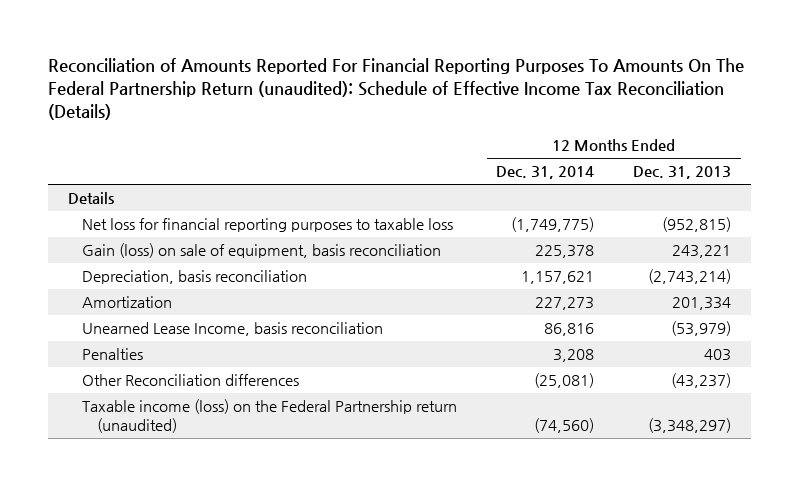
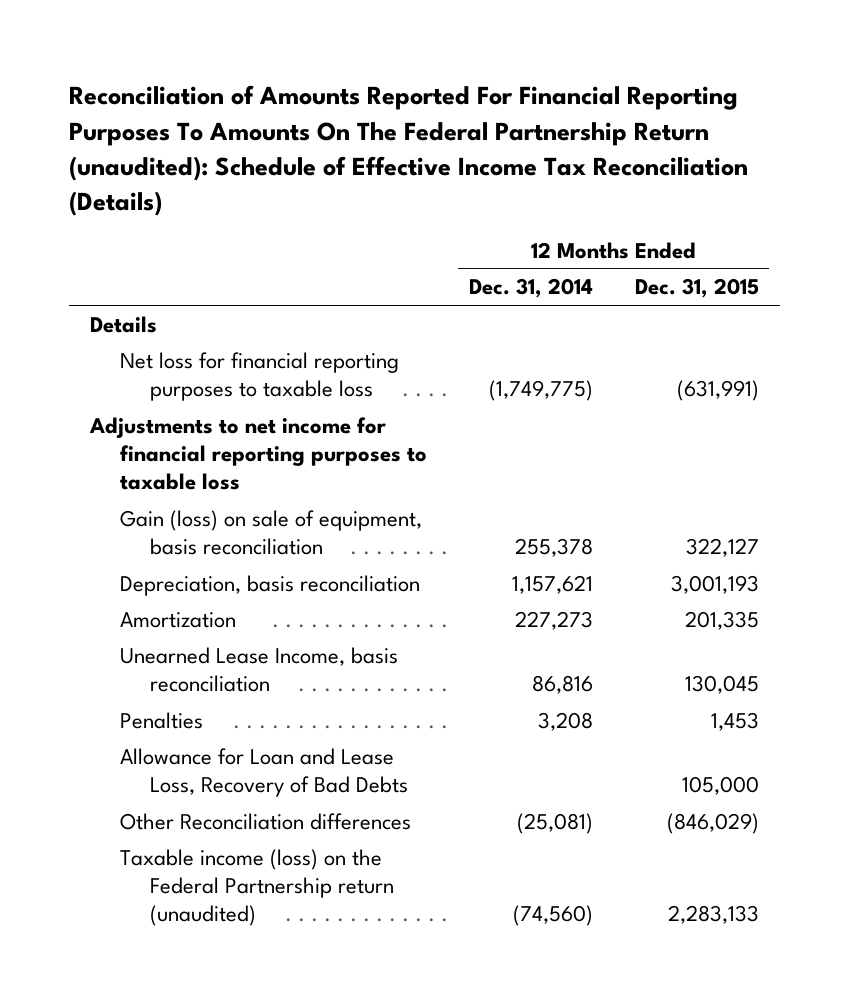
[633,166,732,180] Dec. 31, 2013 -> none
none -> [634,278,759,299] Dec. 31, 2015
none -> [89,416,427,491] Adjustments to net income for financial reporting purposes to taxable loss
[535,245,595,259] 225,378 -> [514,537,593,557] 255,378
none -> [119,747,408,797] Allowance for Loan and Lease Loss, Recovery of Bad Debts

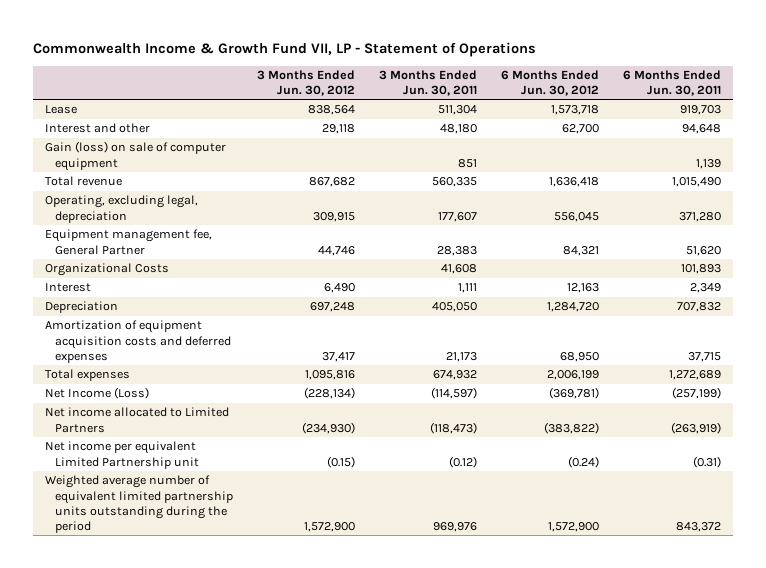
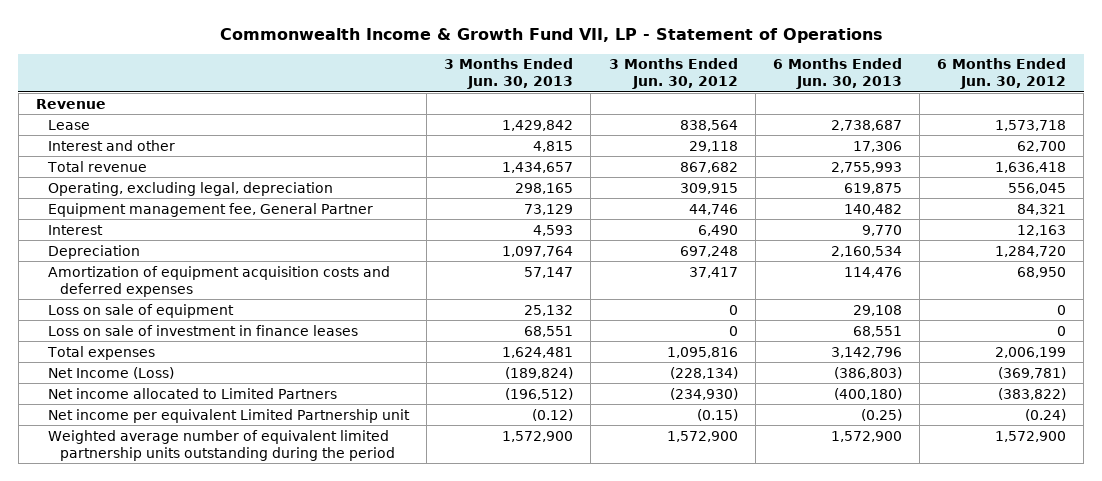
[379,69,478,97] 3 Months Ended Jun. 30, 2011 -> none
[622,69,721,97] 6 Months Ended Jun. 30, 2011 -> none
none -> [444,58,574,90] 3 Months Ended Jun. 30, 2013
none -> [772,58,902,90] 6 Months Ended Jun. 30, 2013
none -> [36,98,107,109] Revenue
[45,141,227,171] Gain (loss) on sale of computer equipment -> none
[45,263,170,277] Organizational Costs -> none
none -> [47,303,234,318] Loss on sale of equipment
none -> [47,324,358,336] Loss on sale of investment in finance leases

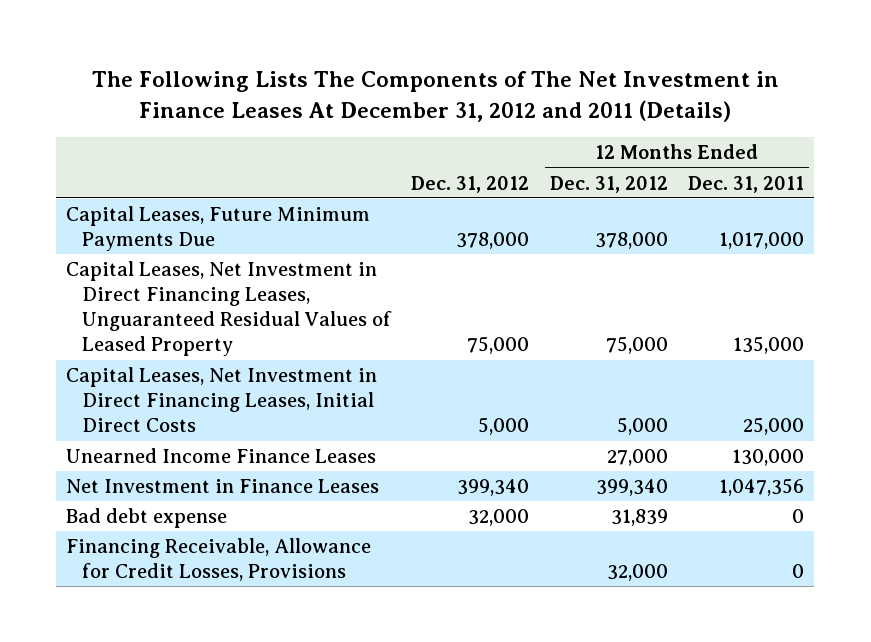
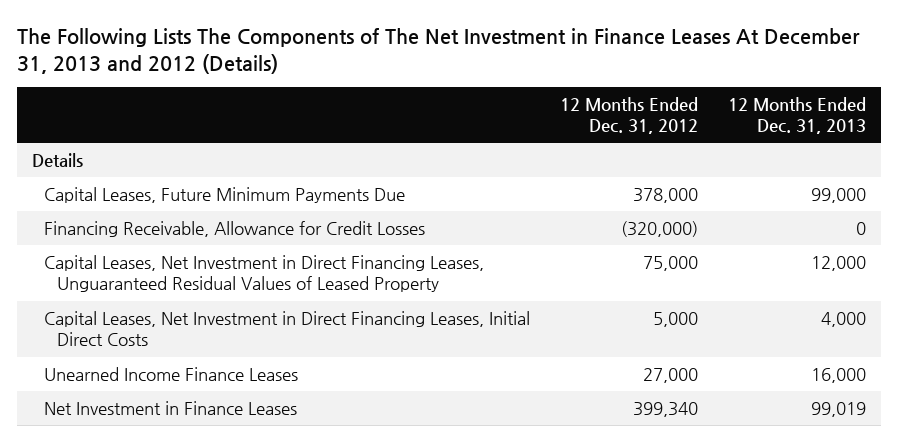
[92,70,780,122] The Following Lists The Components of The Net Investment in Finance Leases At December 31, 2012 and 2011 (Details) -> [16,28,860,74] The Following Lists The Components of The Net Investment in Finance Leases At December 31, 2013 and 2012 (Details)
[411,175,530,193] Dec. 31, 2012 -> none
[688,175,805,193] Dec. 31, 2011 -> none
none -> [728,96,867,135] 12 Months Ended Dec. 31, 2013
none -> [31,153,83,168] Details
none -> [44,221,426,238] Financing Receivable, Allowance for Credit Losses
[66,507,228,528] Bad debt expense -> none
[66,537,372,582] Financing Receivable, Allowance for Credit Losses, Provisions -> none

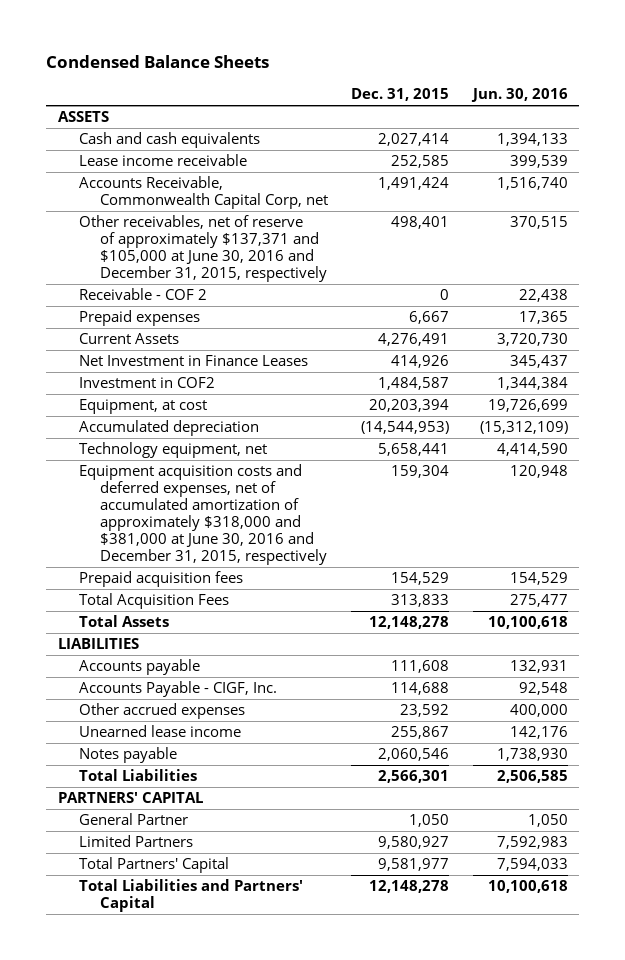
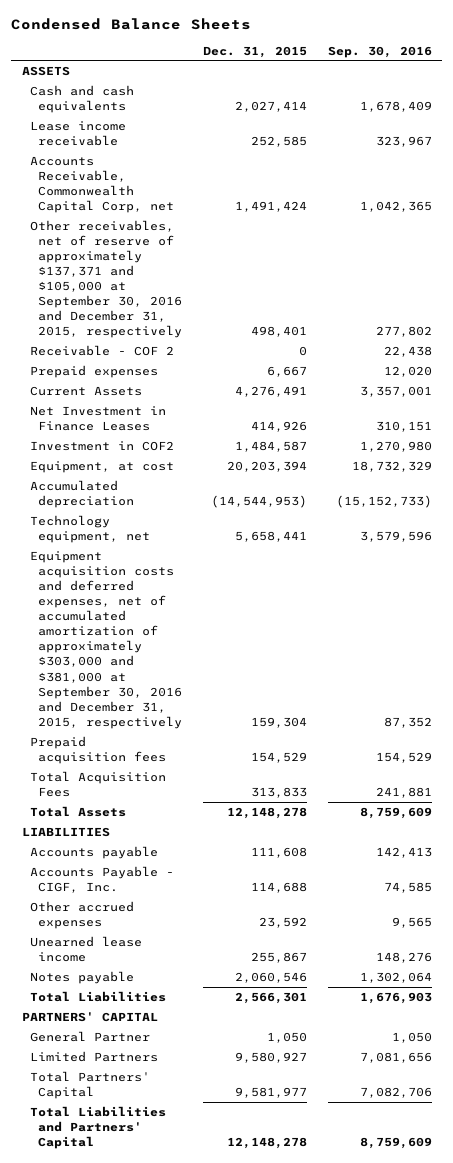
[470,87,568,102] Jun. 30, 2016 -> none
none -> [327,45,432,58] Sep. 30, 2016
[78,215,327,283] Other receivables, net of reserve of approximately $137,371 and $105,000 at June 30, 2016 and December 31, 2015, respectively -> [29,219,183,339] Other receivables, net of reserve of approximately $137,371 and $105,000 at September 30, 2016 and December 31, 2015, respectively
[78,464,327,566] Equipment acquisition costs and deferred expenses, net of accumulated amortization of approximately $318,000 and $381,000 at June 30, 2016 and December 31, 2015, respectively -> [29,550,183,729] Equipment acquisition costs and deferred expenses, net of accumulated amortization of approximately $303,000 and $381,000 at September 30, 2016 and December 31, 2015, respectively

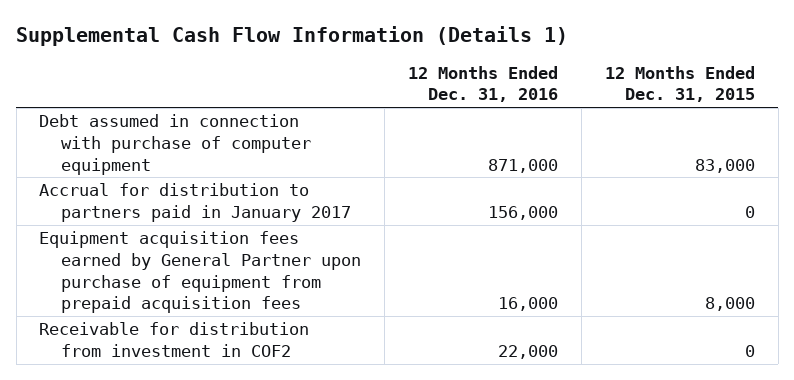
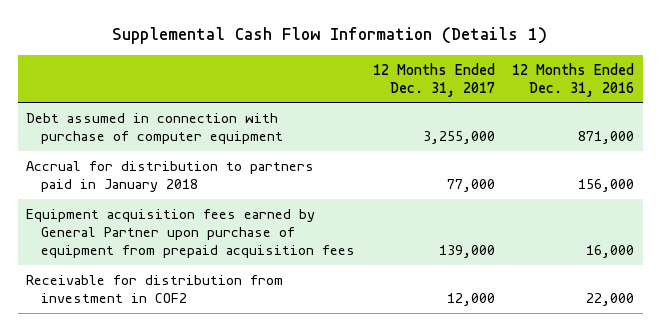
[604,65,755,103] 12 Months Ended Dec. 31, 2015 -> none
none -> [372,62,495,97] 12 Months Ended Dec. 31, 2017
[39,183,352,222] Accrual for distribution to partners paid in January 2017 -> [26,160,315,192] Accrual for distribution to partners paid in January 2018

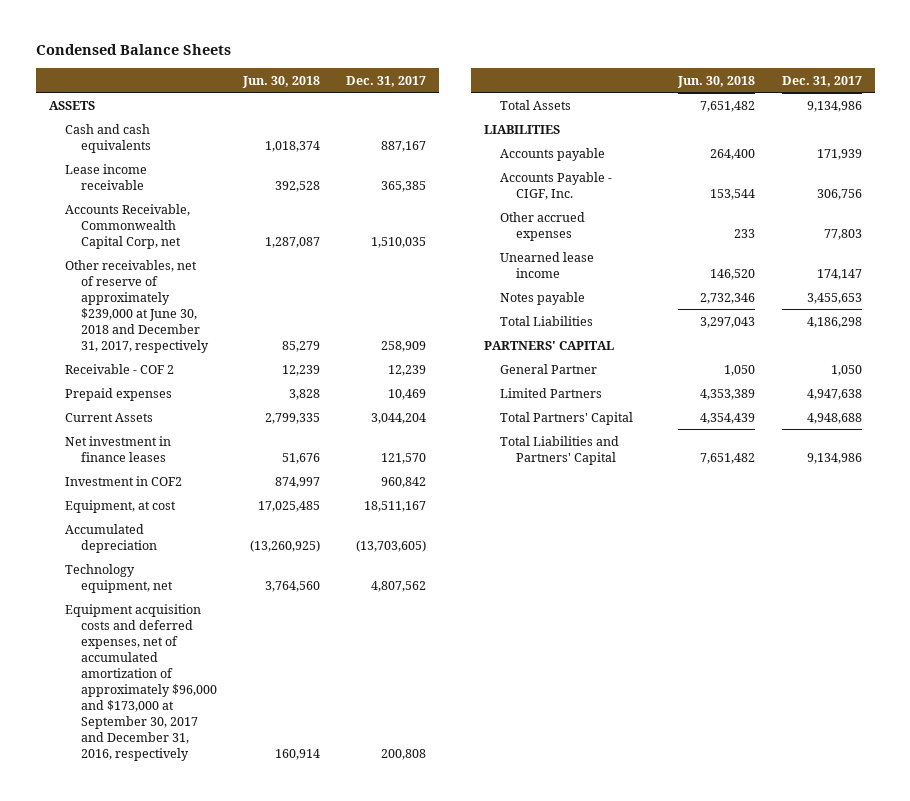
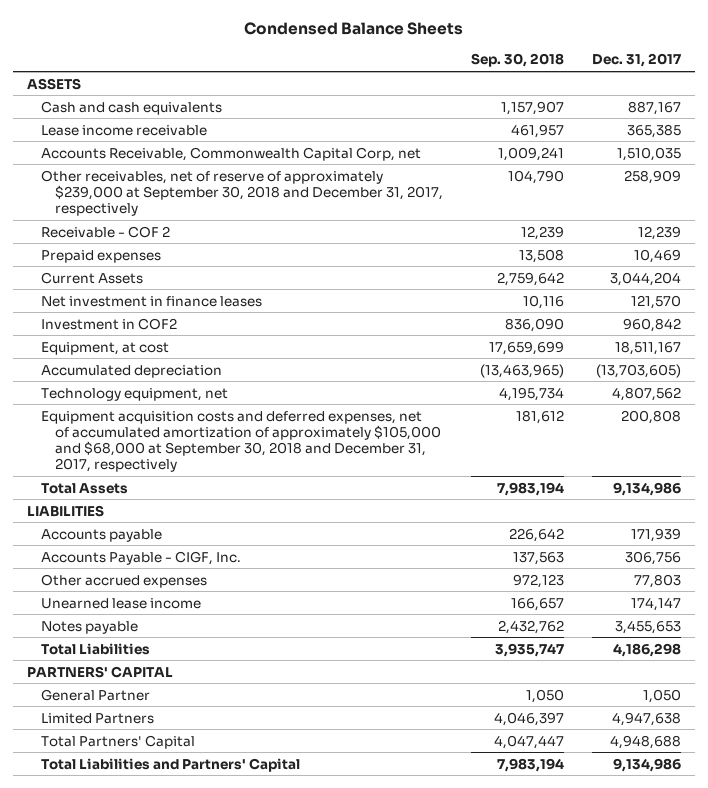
[242,75,321,88] Jun. 30, 2018 -> none
none -> [470,53,564,68] Sep. 30, 2018
[64,259,209,353] Other receivables, net of reserve of approximately $239,000 at June 30, 2018 and December 31, 2017, respectively -> [41,169,444,216] Other receivables, net of reserve of approximately $239,000 at September 30, 2018 and December 31, 2017, respectively
[64,603,217,761] Equipment acquisition costs and deferred expenses, net of accumulated amortization of approximately $96,000 and $173,000 at September 30, 2017 and December 31, 2016, respectively -> [41,410,442,473] Equipment acquisition costs and deferred expenses, net of accumulated amortization of approximately $105,000 and $68,000 at September 30, 2018 and December 31, 2017, respectively

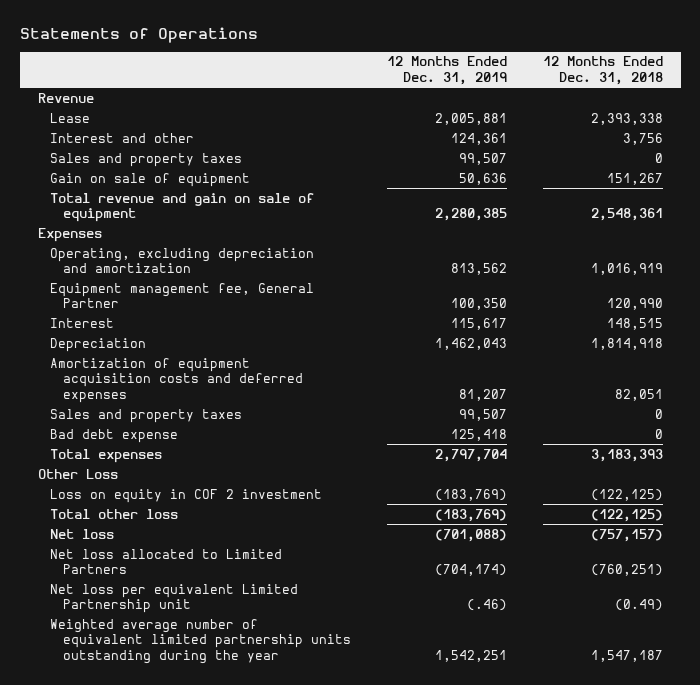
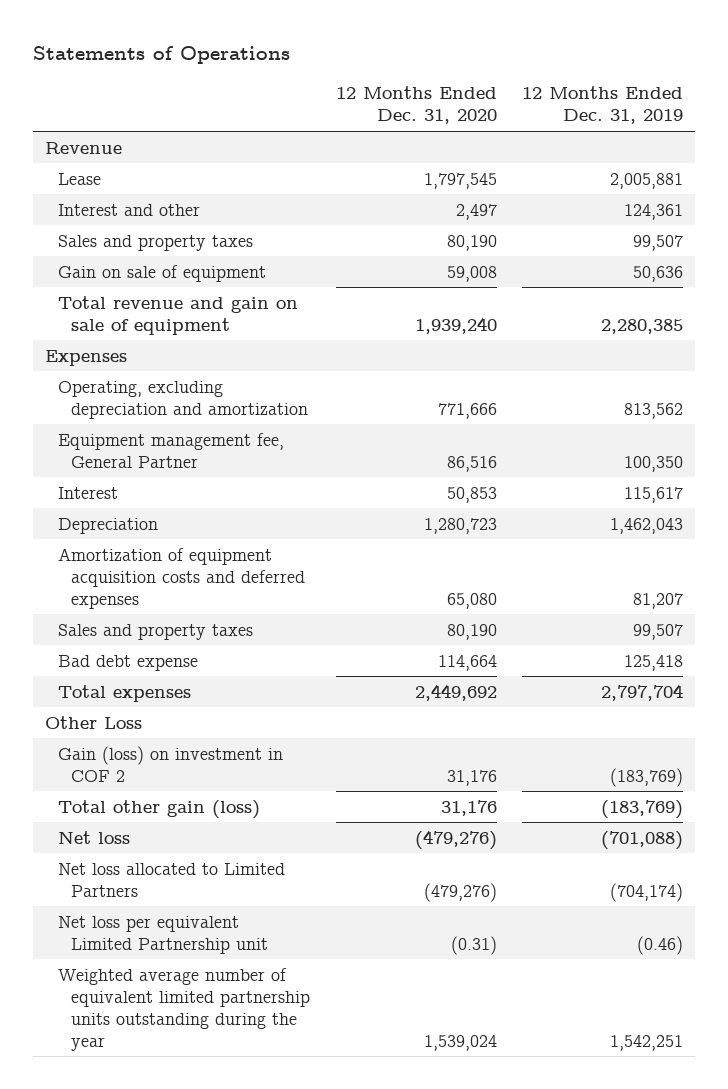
[542,56,663,85] 12 Months Ended Dec. 31, 2018 -> none
none -> [335,86,497,125] 12 Months Ended Dec. 31, 2020
[50,488,323,503] Loss on equity in COF 2 investment -> [58,745,284,782] Gain (loss) on investment in COF 2
[50,508,179,519] Total other loss -> [58,799,261,819] Total other gain (loss)
[466,599,507,612] (.46) -> [636,935,683,955] (0.46)

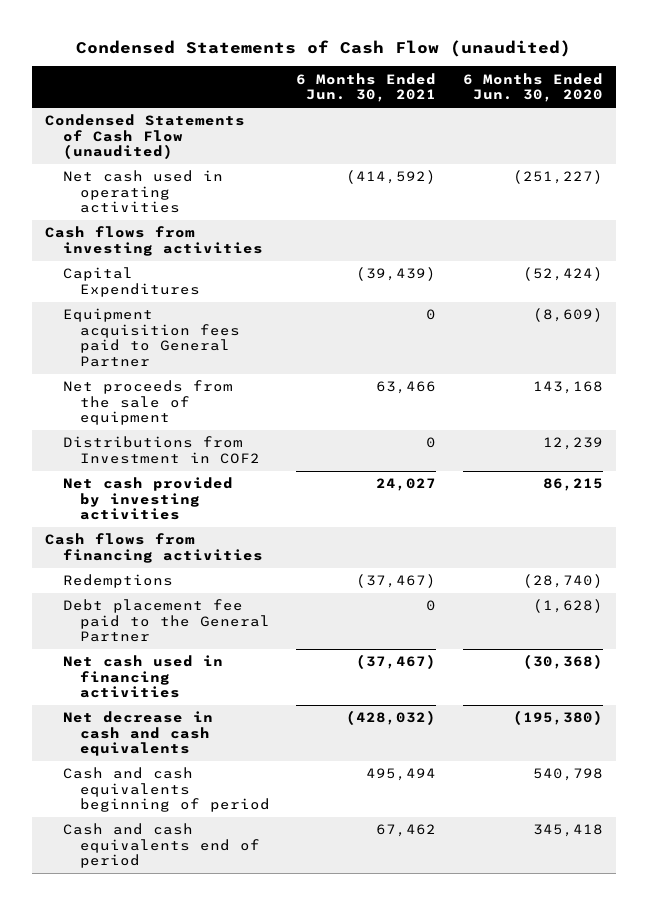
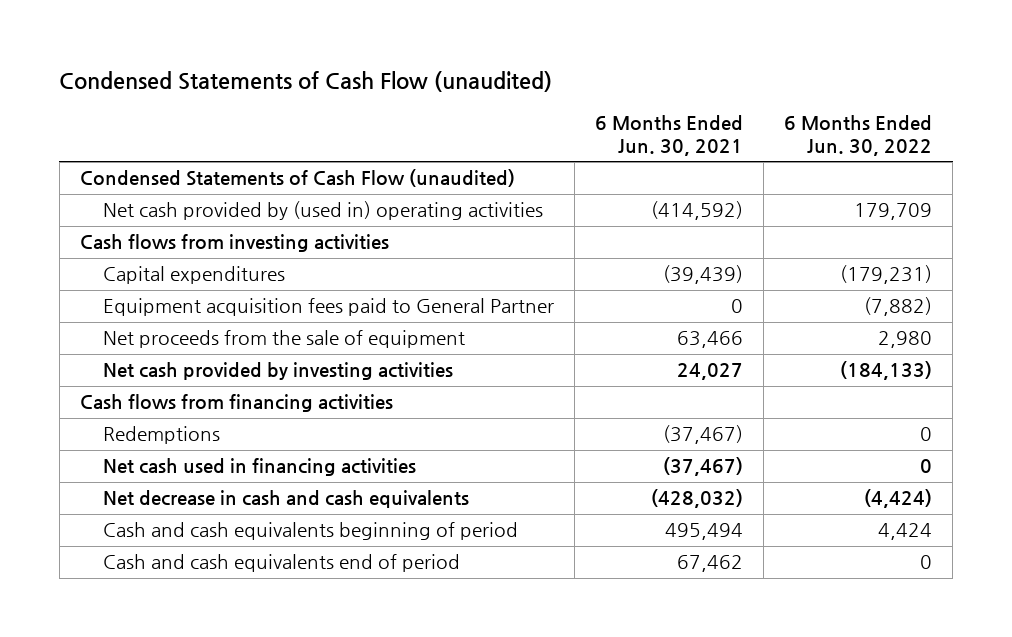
[462,72,603,103] 6 Months Ended Jun. 30, 2020 -> none
none -> [784,115,933,156] 6 Months Ended Jun. 30, 2022
[62,170,223,214] Net cash used in operating activities -> [102,201,543,221] Net cash provided by (used in) operating activities
[62,267,201,297] Capital Expenditures -> [102,266,285,285] Capital expenditures
[62,436,261,464] Distributions from Investment in COF2 -> none
[62,599,271,643] Debt placement fee paid to the General Partner -> none

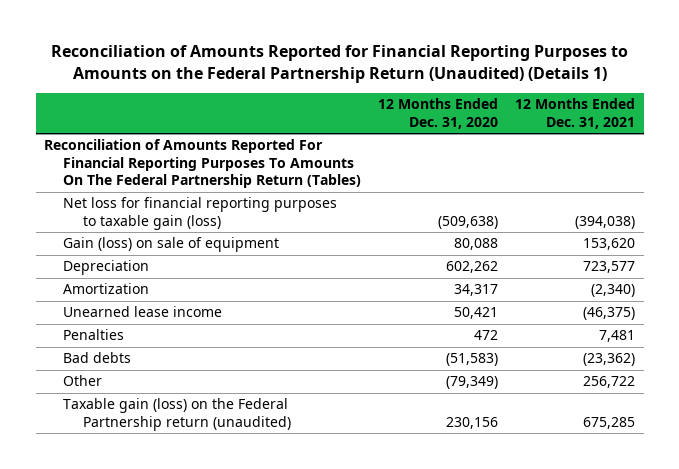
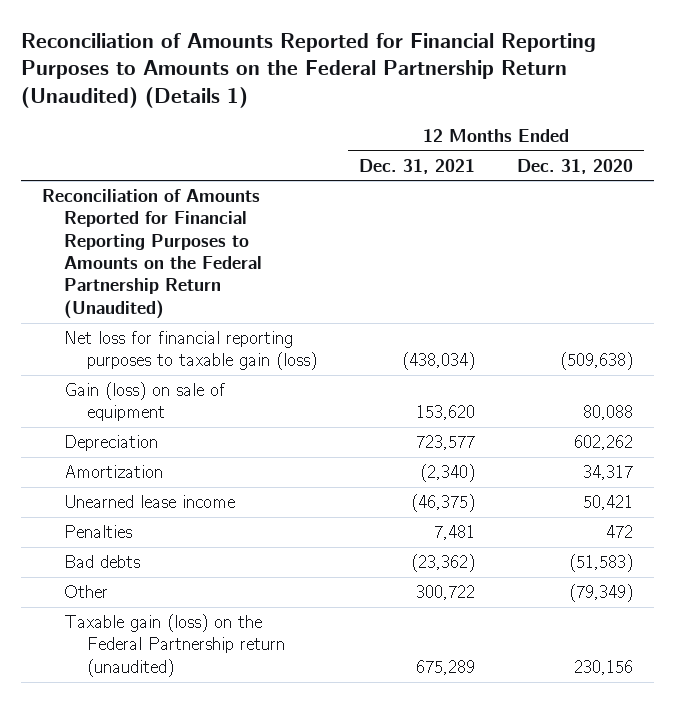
[43,139,362,189] Reconciliation of Amounts Reported For Financial Reporting Purposes To Amounts On The Federal Partnership Return (Tables) -> [41,189,263,319] Reconciliation of Amounts Reported for Financial Reporting Purposes to Amounts on the Federal Partnership Return (Unaudited)
[575,215,636,229] (394,038) -> [402,352,476,371] (438,034)
[583,376,636,389] 256,722 -> [416,585,476,601] 300,722
[583,416,636,429] 675,285 -> [416,659,476,675] 675,289

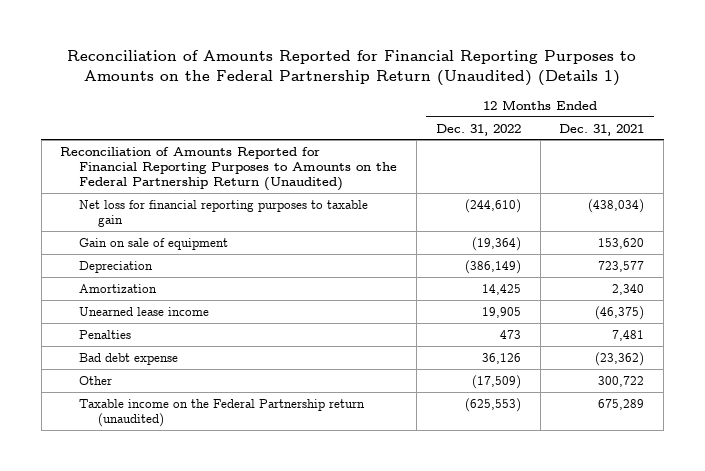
[517,158,634,174] Dec. 31, 2020 -> none
none -> [435,123,521,136] Dec. 31, 2022
[64,331,317,371] Net loss for financial reporting purposes to taxable gain (loss) -> [79,199,369,228] Net loss for financial reporting purposes to taxable gain
[64,382,226,422] Gain (loss) on sale of equipment -> [79,237,229,250] Gain on sale of equipment
[420,464,476,483] (2,340) -> [612,283,645,295] 2,340
[64,555,141,569] Bad debts -> [79,352,179,365] Bad debt expense
[64,614,285,677] Taxable gain (loss) on the Federal Partnership return (unaudited) -> [79,398,366,428] Taxable income on the Federal Partnership return (unaudited)

